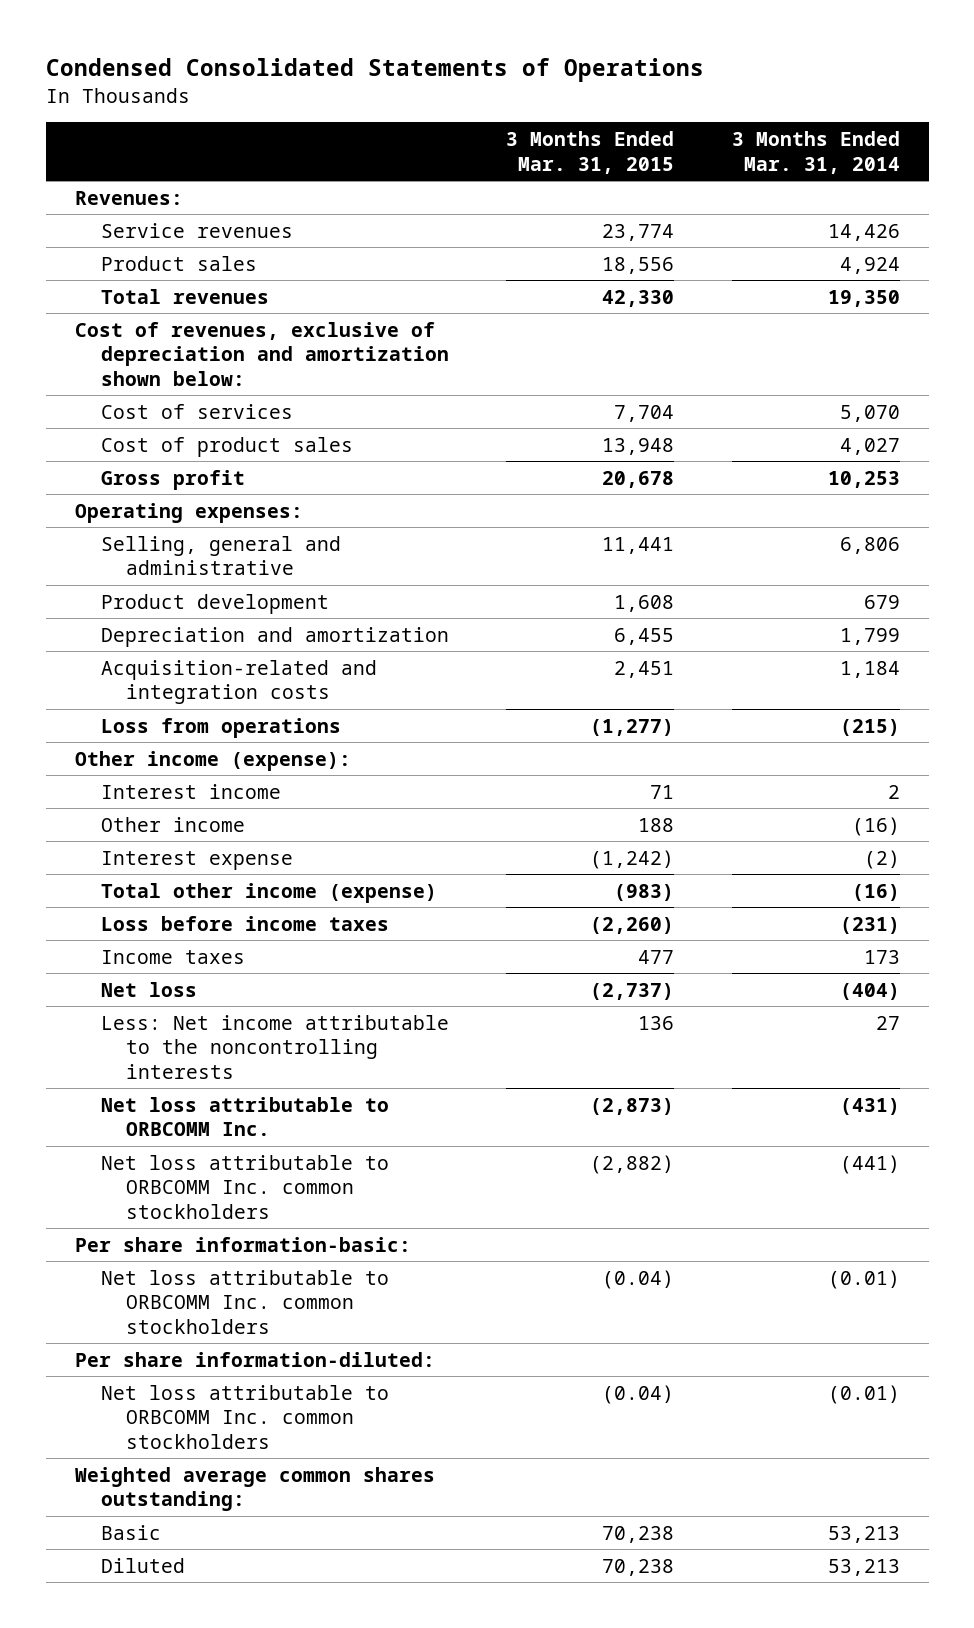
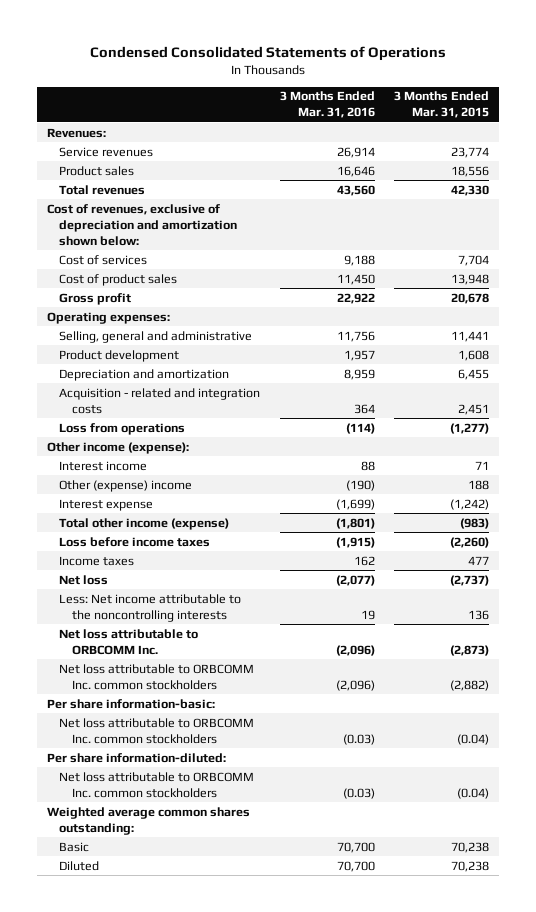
[731,131,900,174] 3 Months Ended Mar. 31, 2014 -> none
none -> [279,91,375,119] 3 Months Ended Mar. 31, 2016
[100,659,377,705] Acquisition-related and integration costs -> [59,387,261,414] Acquisition - related and integration costs
[100,816,245,832] Other income -> [59,479,193,492] Other (expense) income

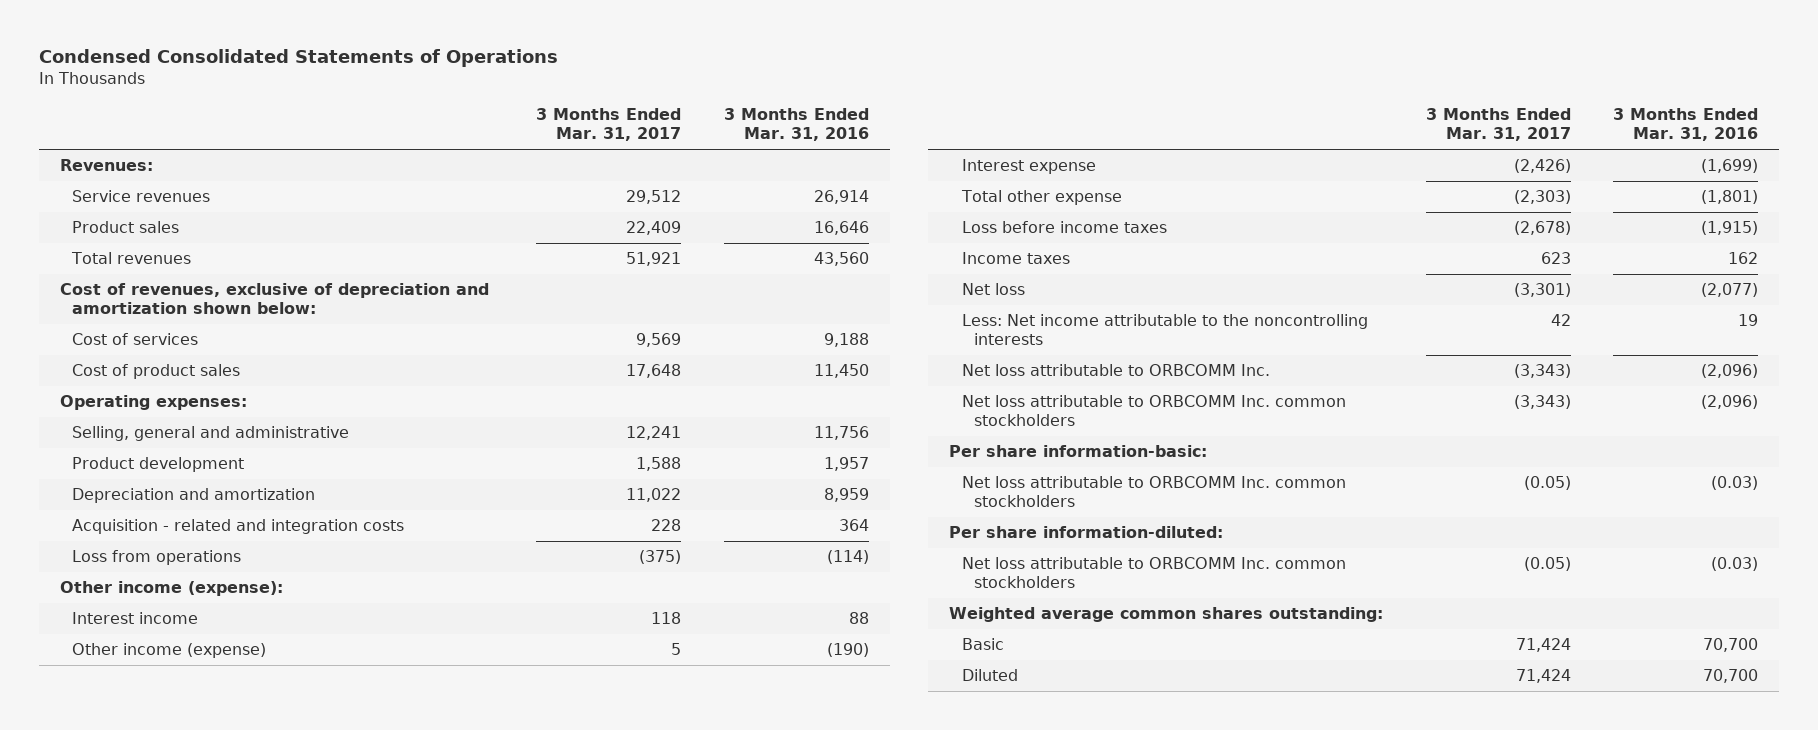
[394,91,490,119] 3 Months Ended Mar. 31, 2015 -> none
none -> [536,107,682,142] 3 Months Ended Mar. 31, 2017
[59,292,132,305] Gross profit -> none
[59,479,193,492] Other (expense) income -> [72,642,267,658] Other income (expense)
[59,517,230,530] Total other income (expense) -> [960,189,1122,205] Total other expense

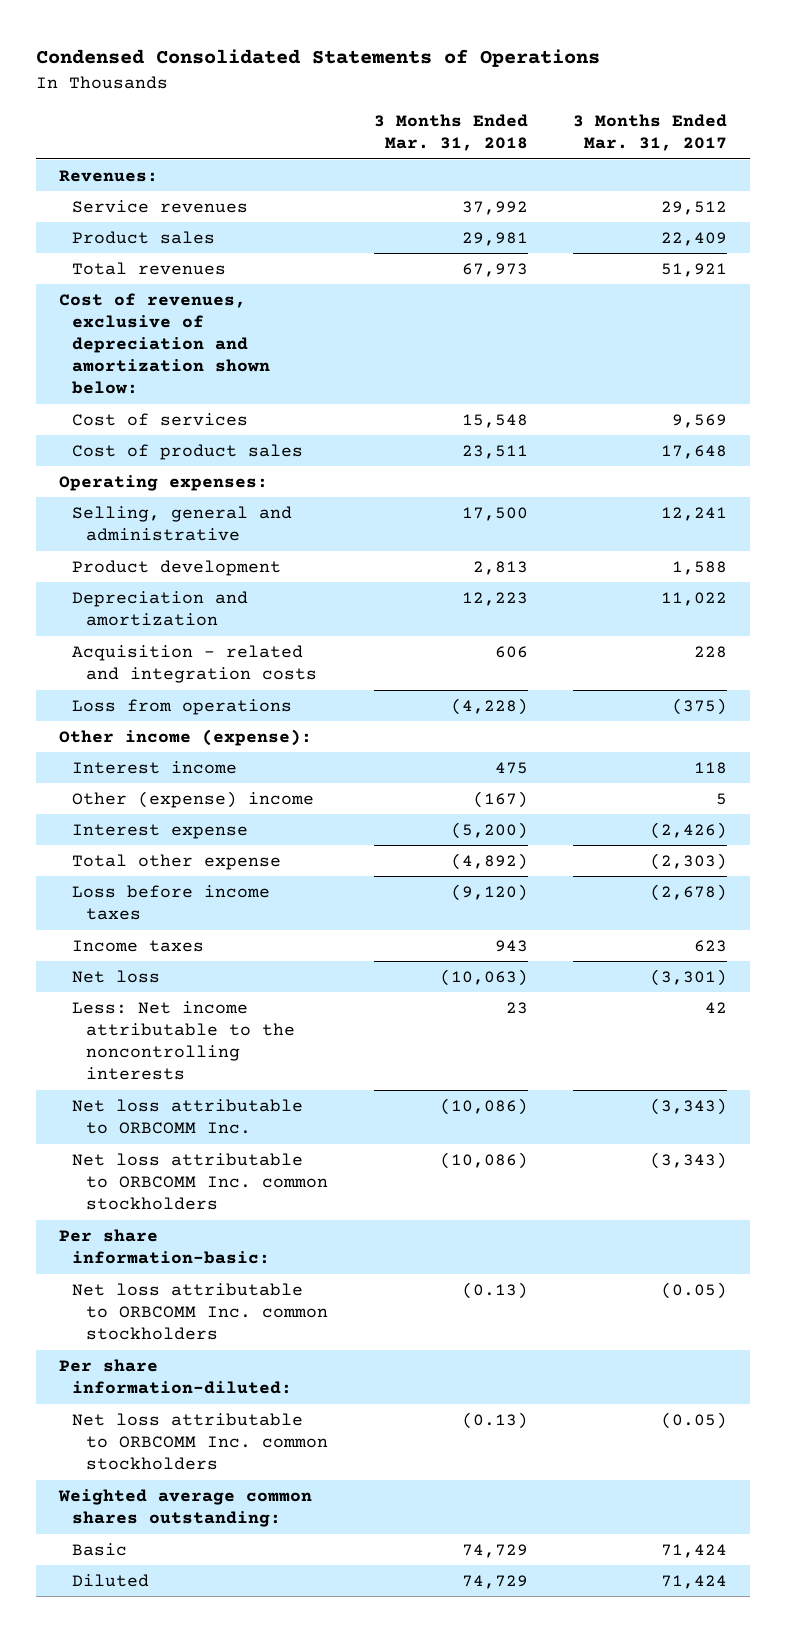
[723,107,869,142] 3 Months Ended Mar. 31, 2016 -> none
none -> [373,114,528,152] 3 Months Ended Mar. 31, 2018
[72,642,267,658] Other income (expense) -> [72,790,315,808] Other (expense) income

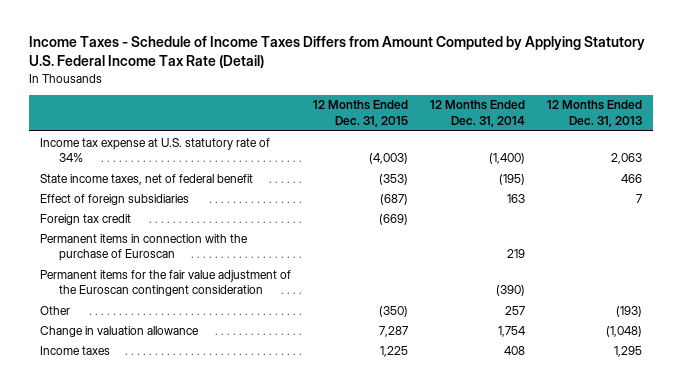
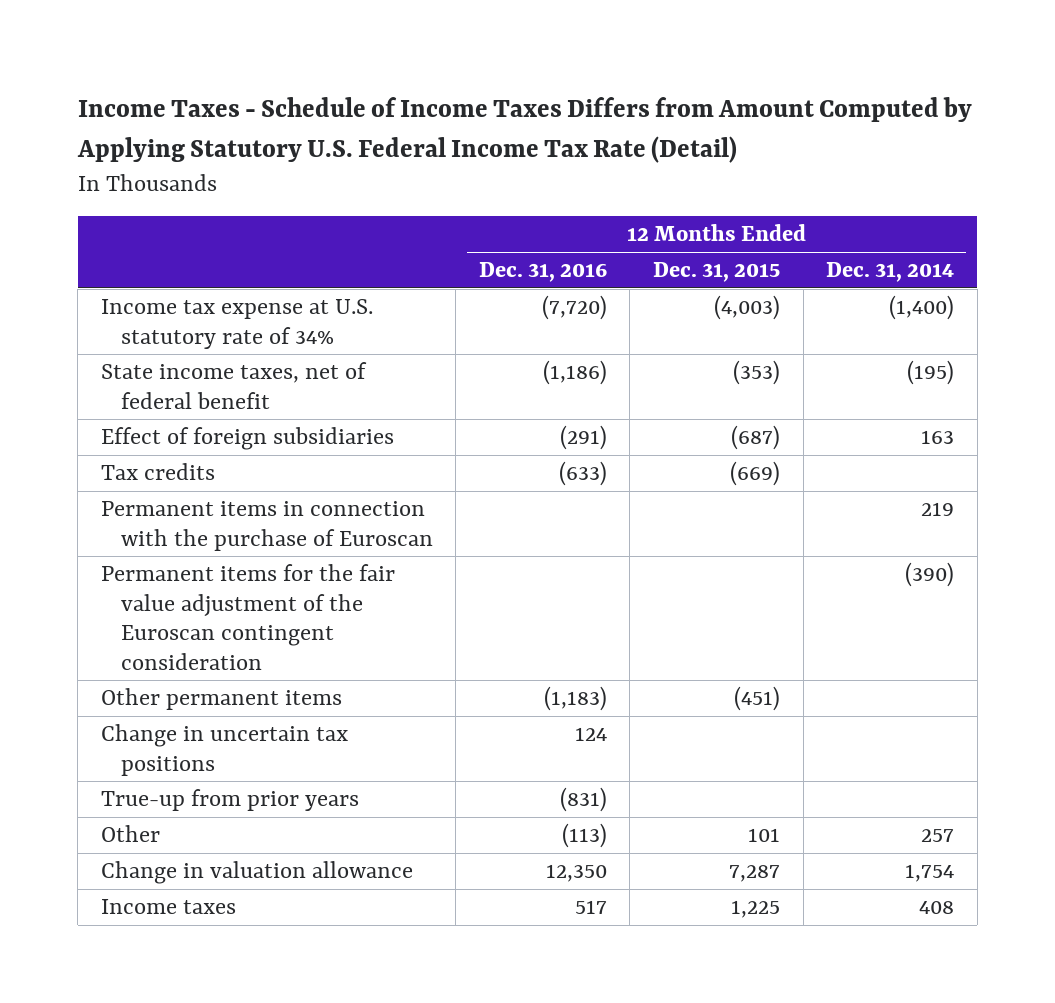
[547,100,643,128] 12 Months Ended Dec. 31, 2013 -> none
none -> [478,262,607,283] Dec. 31, 2016
[39,213,131,225] Foreign tax credit -> [100,463,215,481] Tax credits
none -> [100,688,342,711] Other permanent items
none -> [100,724,348,776] Change in uncertain tax positions
none -> [100,789,359,812] True-up from prior years
[378,305,408,317] (350) -> [748,828,781,843] 101

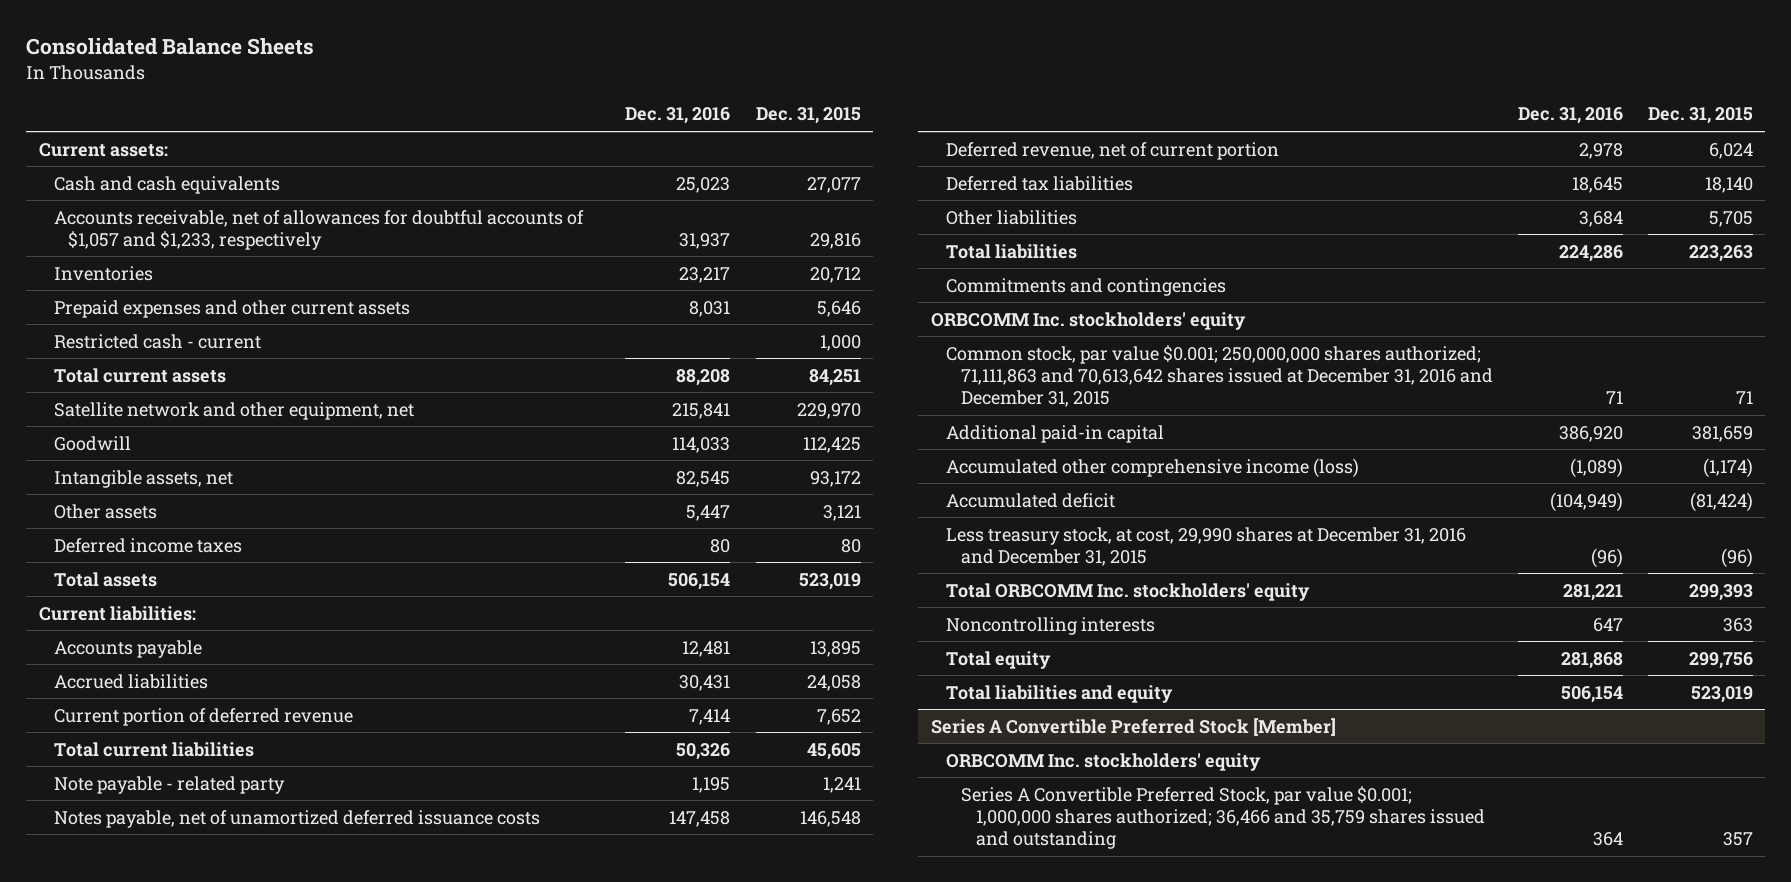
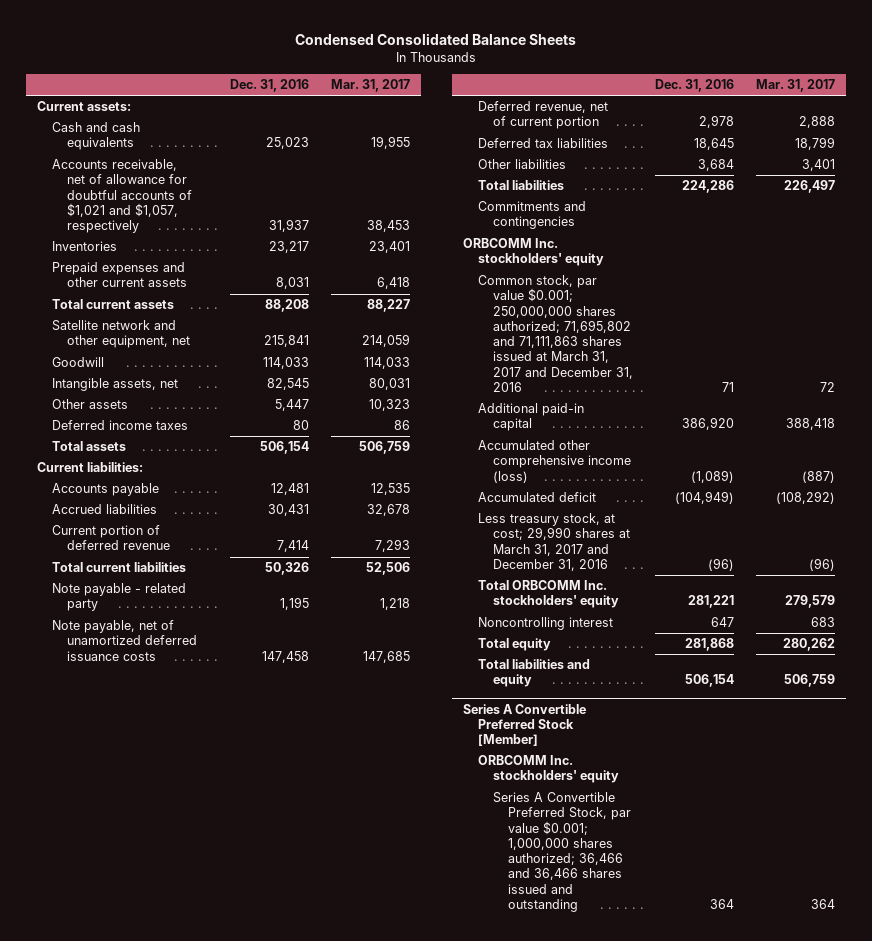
[26,38,315,56] Consolidated Balance Sheets -> [295,33,577,46] Condensed Consolidated Balance Sheets
[755,107,861,125] Dec. 31, 2015 -> none
none -> [330,79,410,93] Mar. 31, 2017
[53,209,584,250] Accounts receivable, net of allowances for doubtful accounts of $1,057 and $1,233, respectively -> [52,159,193,234] Accounts receivable, net of allowance for doubtful accounts of $1,021 and $1,057, respectively
[53,333,261,349] Restricted cash - current -> none
[53,809,540,828] Notes payable, net of unamortized deferred issuance costs -> [52,620,198,661] Note payable, net of unamortized deferred issuance costs
[945,344,1493,407] Common stock, par value $0.001; 250,000,000 shares authorized; 71,111,863 and 70,613,642 shares issued at December 31, 2016 and December 31, 2015 -> [477,275,634,392] Common stock, par value $0.001; 250,000,000 shares authorized; 71,695,802 and 71,111,863 shares issued at March 31, 2017 and December 31, 2016
[945,526,1466,566] Less treasury stock, at cost, 29,990 shares at December 31, 2016 and December 31, 2015 -> [477,513,631,571] Less treasury stock, at cost; 29,990 shares at March 31, 2017 and December 31, 2016
[945,616,1155,635] Noncontrolling interests -> [477,617,613,631] Noncontrolling interest
[960,785,1485,849] Series A Convertible Preferred Stock, par value $0.001; 1,000,000 shares authorized; 36,466 and 35,759 shares issued and outstanding -> [493,792,632,912] Series A Convertible Preferred Stock, par value $0.001; 1,000,000 shares authorized; 36,466 and 36,466 shares issued and outstanding

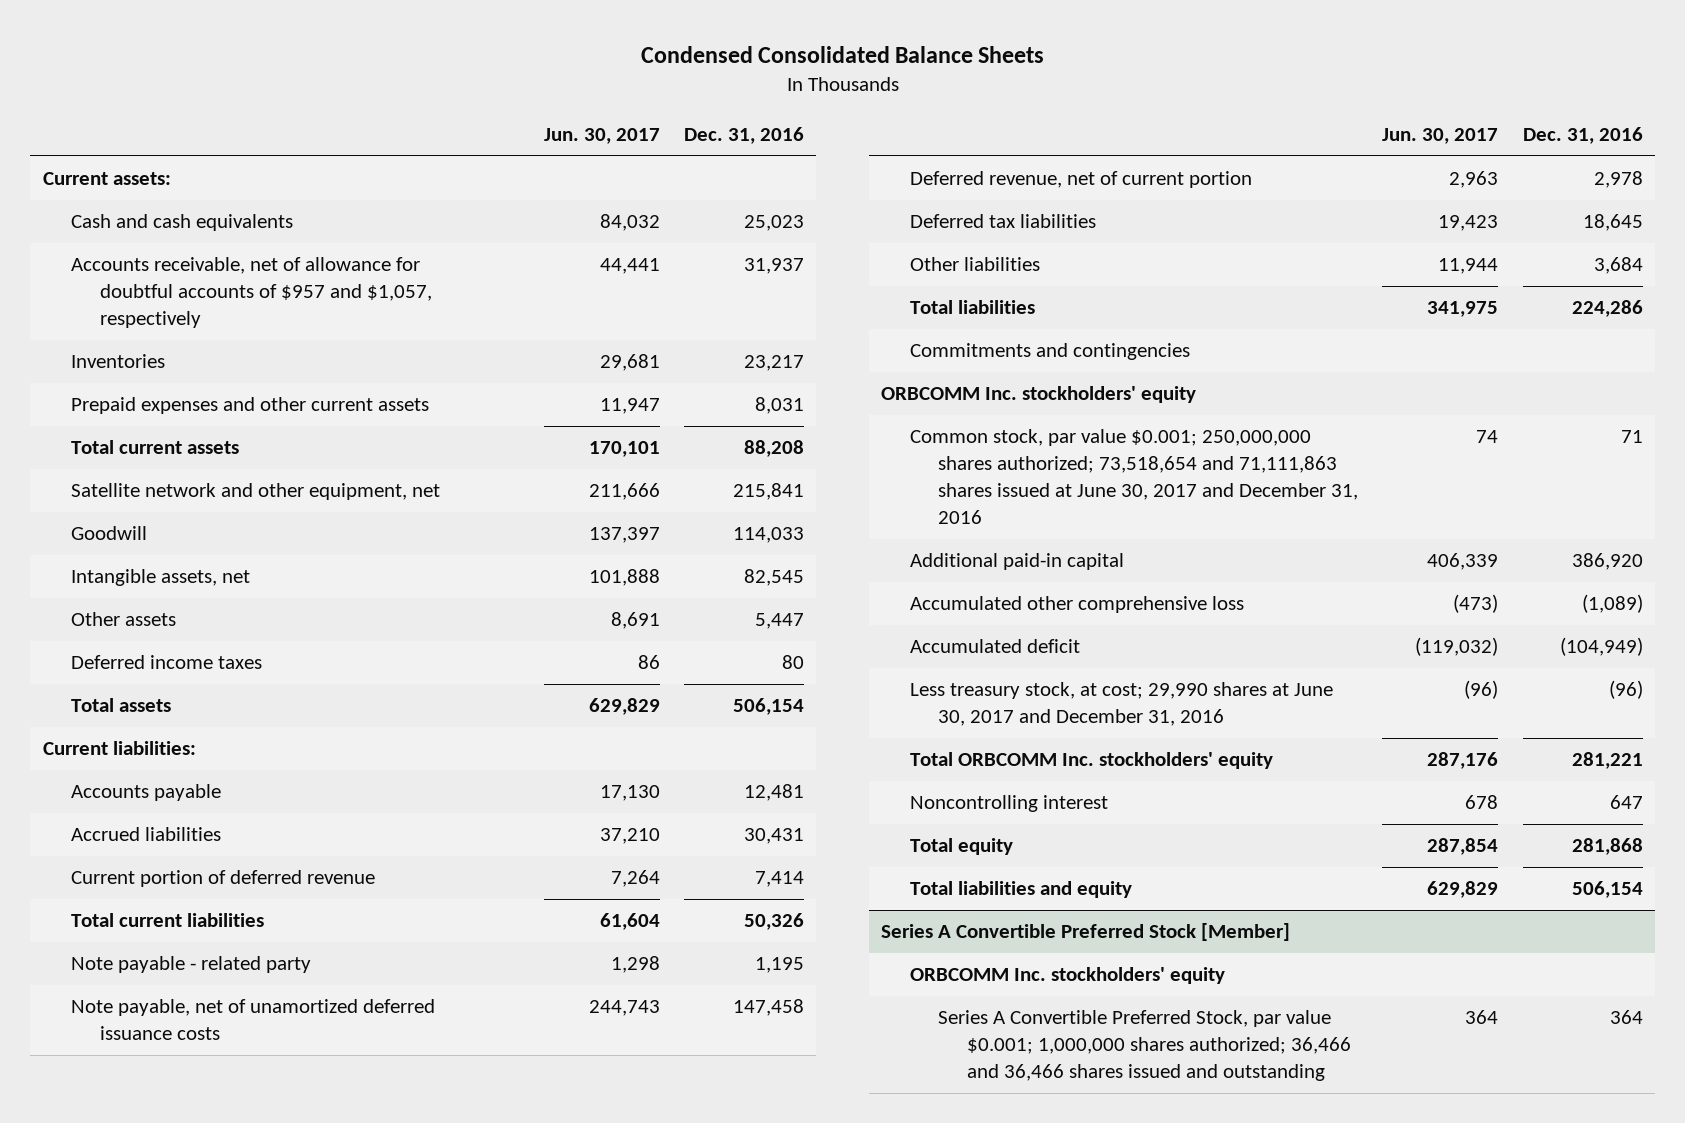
[330,79,410,93] Mar. 31, 2017 -> none
none -> [543,127,660,144] Jun. 30, 2017
[52,159,193,234] Accounts receivable, net of allowance for doubtful accounts of $1,021 and $1,057, respectively -> [71,257,432,329] Accounts receivable, net of allowance for doubtful accounts of $957 and $1,057, respectively
[477,275,634,392] Common stock, par value $0.001; 250,000,000 shares authorized; 71,695,802 and 71,111,863 shares issued at March 31, 2017 and December 31, 2016 -> [909,429,1359,524] Common stock, par value $0.001; 250,000,000 shares authorized; 73,518,654 and 71,111,863 shares issued at June 30, 2017 and December 31, 2016
[477,440,632,483] Accumulated other comprehensive income (loss) -> [909,596,1244,614] Accumulated other comprehensive loss
[477,513,631,571] Less treasury stock, at cost; 29,990 shares at March 31, 2017 and December 31, 2016 -> [909,682,1333,727] Less treasury stock, at cost; 29,990 shares at June 30, 2017 and December 31, 2016

